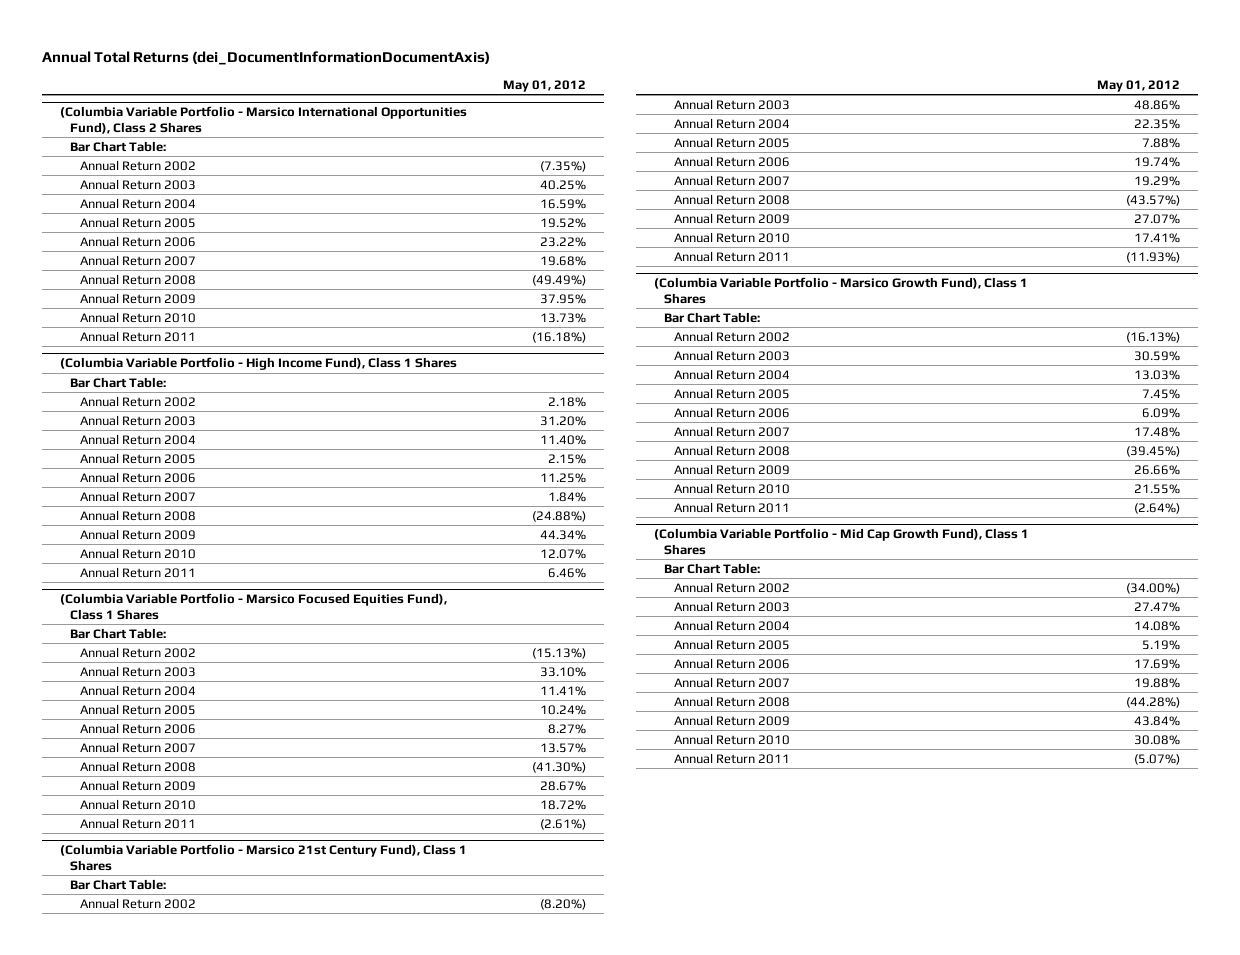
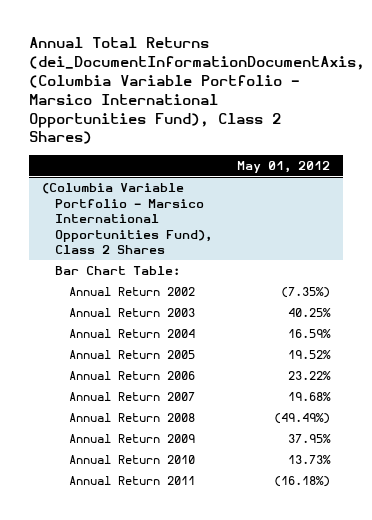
[41,50,490,65] Annual Total Returns (dei_DocumentInformationDocumentAxis) -> [29,37,366,145] Annual Total Returns (dei_DocumentInformationDocumentAxis, (Columbia Variable Portfolio - Marsico International Opportunities Fund), Class 2 Shares)
[59,357,457,371] (Columbia Variable Portfolio - High Income Fund), Class 1 Shares -> none
[69,376,166,388] Bar Chart Table: -> none
[79,395,196,407] Annual Return 2002 -> none
[79,414,196,426] Annual Return 2003 -> none
[79,433,196,445] Annual Return 2004 -> none
[79,452,196,464] Annual Return 2005 -> none
[79,471,196,483] Annual Return 2006 -> none
[79,490,196,502] Annual Return 2007 -> none
[79,509,196,521] Annual Return 2008 -> none
[79,528,196,540] Annual Return 2009 -> none
[79,547,196,559] Annual Return 2010 -> none
[79,566,196,578] Annual Return 2011 -> none
[59,593,447,620] (Columbia Variable Portfolio - Marsico Focused Equities Fund), Class 1 Shares -> none
[69,627,166,639] Bar Chart Table: -> none
[79,646,196,658] Annual Return 2002 -> none
[79,665,196,677] Annual Return 2003 -> none
[79,684,196,696] Annual Return 2004 -> none
[79,703,196,715] Annual Return 2005 -> none
[79,722,196,734] Annual Return 2006 -> none
[79,741,196,753] Annual Return 2007 -> none
[79,760,196,772] Annual Return 2008 -> none
[79,779,196,791] Annual Return 2009 -> none
[79,798,196,810] Annual Return 2010 -> none
[79,817,196,829] Annual Return 2011 -> none
[59,844,467,871] (Columbia Variable Portfolio - Marsico 21st Century Fund), Class 1 Shares -> none
[69,878,166,890] Bar Chart Table: -> none
[79,897,196,909] Annual Return 2002 -> none
[674,98,791,110] Annual Return 2003 -> none
[674,117,791,129] Annual Return 2004 -> none
[674,136,791,148] Annual Return 2005 -> none
[674,155,791,167] Annual Return 2006 -> none
[674,174,791,186] Annual Return 2007 -> none
[674,193,791,205] Annual Return 2008 -> none
[674,212,791,224] Annual Return 2009 -> none
[674,231,791,243] Annual Return 2010 -> none
[674,250,791,262] Annual Return 2011 -> none
[654,277,1029,304] (Columbia Variable Portfolio - Marsico Growth Fund), Class 1 Shares -> none
[664,311,761,323] Bar Chart Table: -> none
[674,330,791,342] Annual Return 2002 -> none
[674,349,791,361] Annual Return 2003 -> none
[674,368,791,380] Annual Return 2004 -> none
[674,387,791,399] Annual Return 2005 -> none
[674,406,791,418] Annual Return 2006 -> none
[674,425,791,437] Annual Return 2007 -> none
[674,444,791,456] Annual Return 2008 -> none
[674,463,791,475] Annual Return 2009 -> none
[674,482,791,494] Annual Return 2010 -> none
[674,501,791,513] Annual Return 2011 -> none
[654,528,1030,555] (Columbia Variable Portfolio - Mid Cap Growth Fund), Class 1 Shares -> none
[664,562,761,574] Bar Chart Table: -> none
[674,581,791,593] Annual Return 2002 -> none
[674,600,791,612] Annual Return 2003 -> none
[674,619,791,631] Annual Return 2004 -> none
[674,638,791,650] Annual Return 2005 -> none
[674,657,791,669] Annual Return 2006 -> none
[674,676,791,688] Annual Return 2007 -> none
[674,695,791,707] Annual Return 2008 -> none
[674,714,791,726] Annual Return 2009 -> none
[674,733,791,745] Annual Return 2010 -> none
[674,752,791,764] Annual Return 2011 -> none

